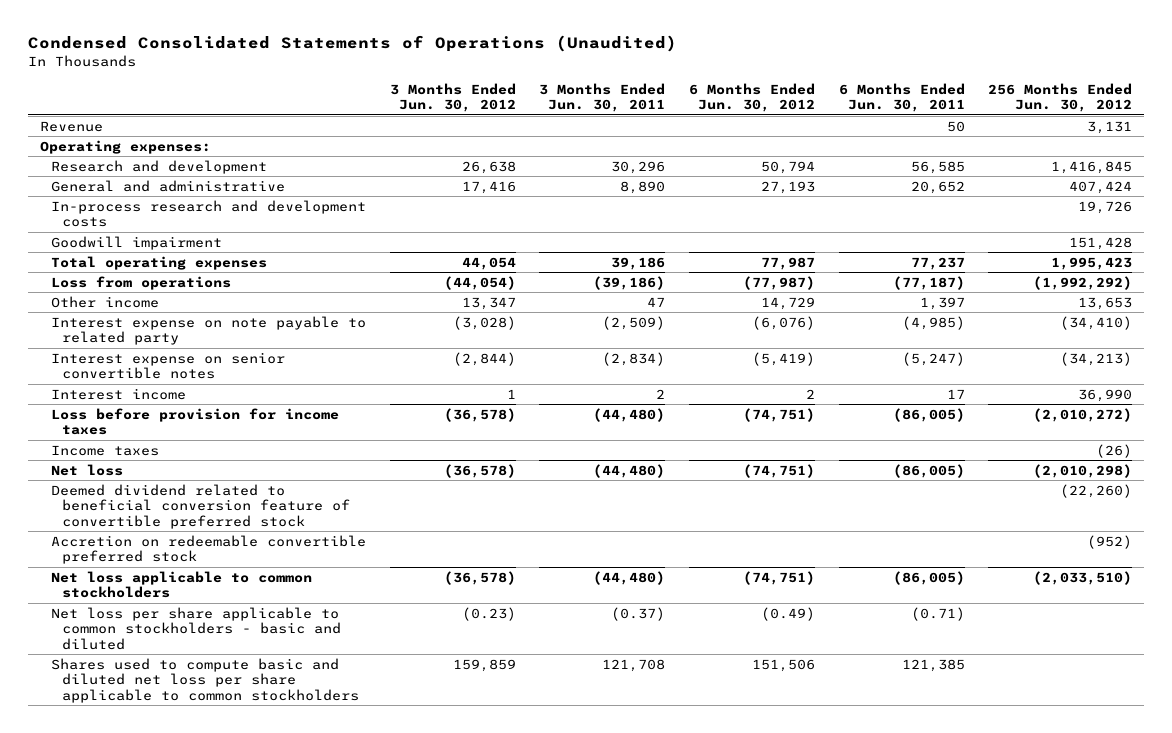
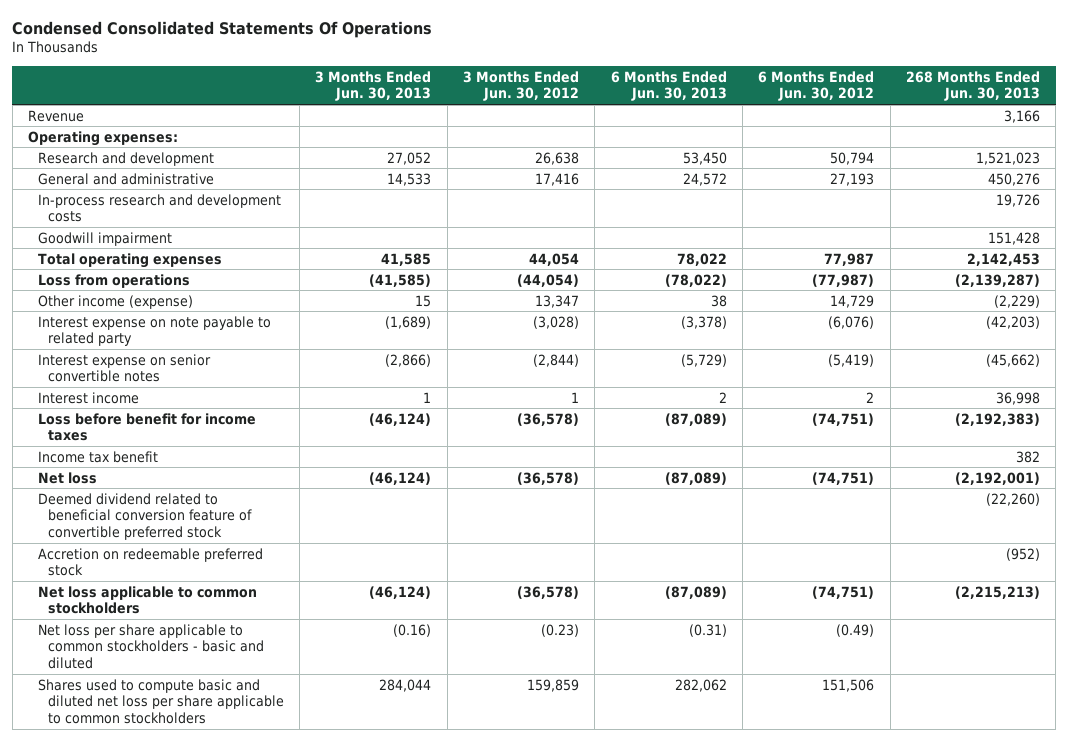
[28,35,678,53] Condensed Consolidated Statements of Operations (Unaudited) -> [12,20,433,38] Condensed Consolidated Statements Of Operations
[539,82,666,113] 3 Months Ended Jun. 30, 2011 -> none
[838,82,965,113] 6 Months Ended Jun. 30, 2011 -> none
[988,82,1133,113] 256 Months Ended Jun. 30, 2012 -> none
none -> [315,70,432,102] 3 Months Ended Jun. 30, 2013
none -> [610,70,727,102] 6 Months Ended Jun. 30, 2013
none -> [905,70,1040,102] 268 Months Ended Jun. 30, 2013
[50,295,159,308] Other income -> [37,294,193,309] Other income (expense)
[50,407,339,436] Loss before provision for income taxes -> [37,412,256,442] Loss before benefit for income taxes
[50,444,159,456] Income taxes -> [37,450,158,463] Income tax benefit
[50,534,366,565] Accretion on redeemable convertible preferred stock -> [37,547,263,577] Accretion on redeemable preferred stock

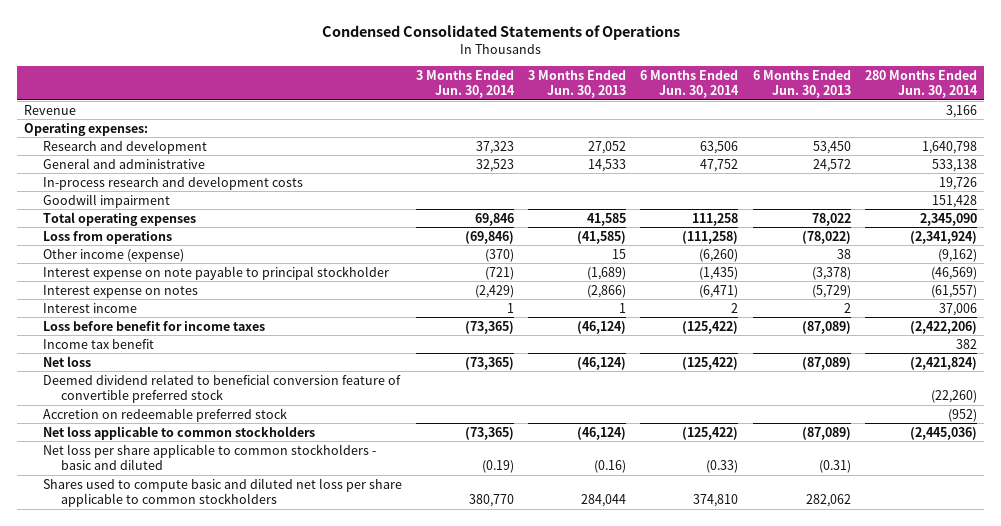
[12,20,433,38] Condensed Consolidated Statements Of Operations -> [321,24,680,40] Condensed Consolidated Statements of Operations
[462,70,579,102] 3 Months Ended Jun. 30, 2012 -> none
[758,70,875,102] 6 Months Ended Jun. 30, 2012 -> none
[905,70,1040,102] 268 Months Ended Jun. 30, 2013 -> none
none -> [415,70,515,99] 3 Months Ended Jun. 30, 2014
none -> [640,70,740,99] 6 Months Ended Jun. 30, 2014
none -> [864,70,978,99] 280 Months Ended Jun. 30, 2014
[37,315,271,347] Interest expense on note payable to related party -> [42,265,389,280] Interest expense on note payable to principal stockholder
[37,353,211,383] Interest expense on senior convertible notes -> [42,284,198,298] Interest expense on notes

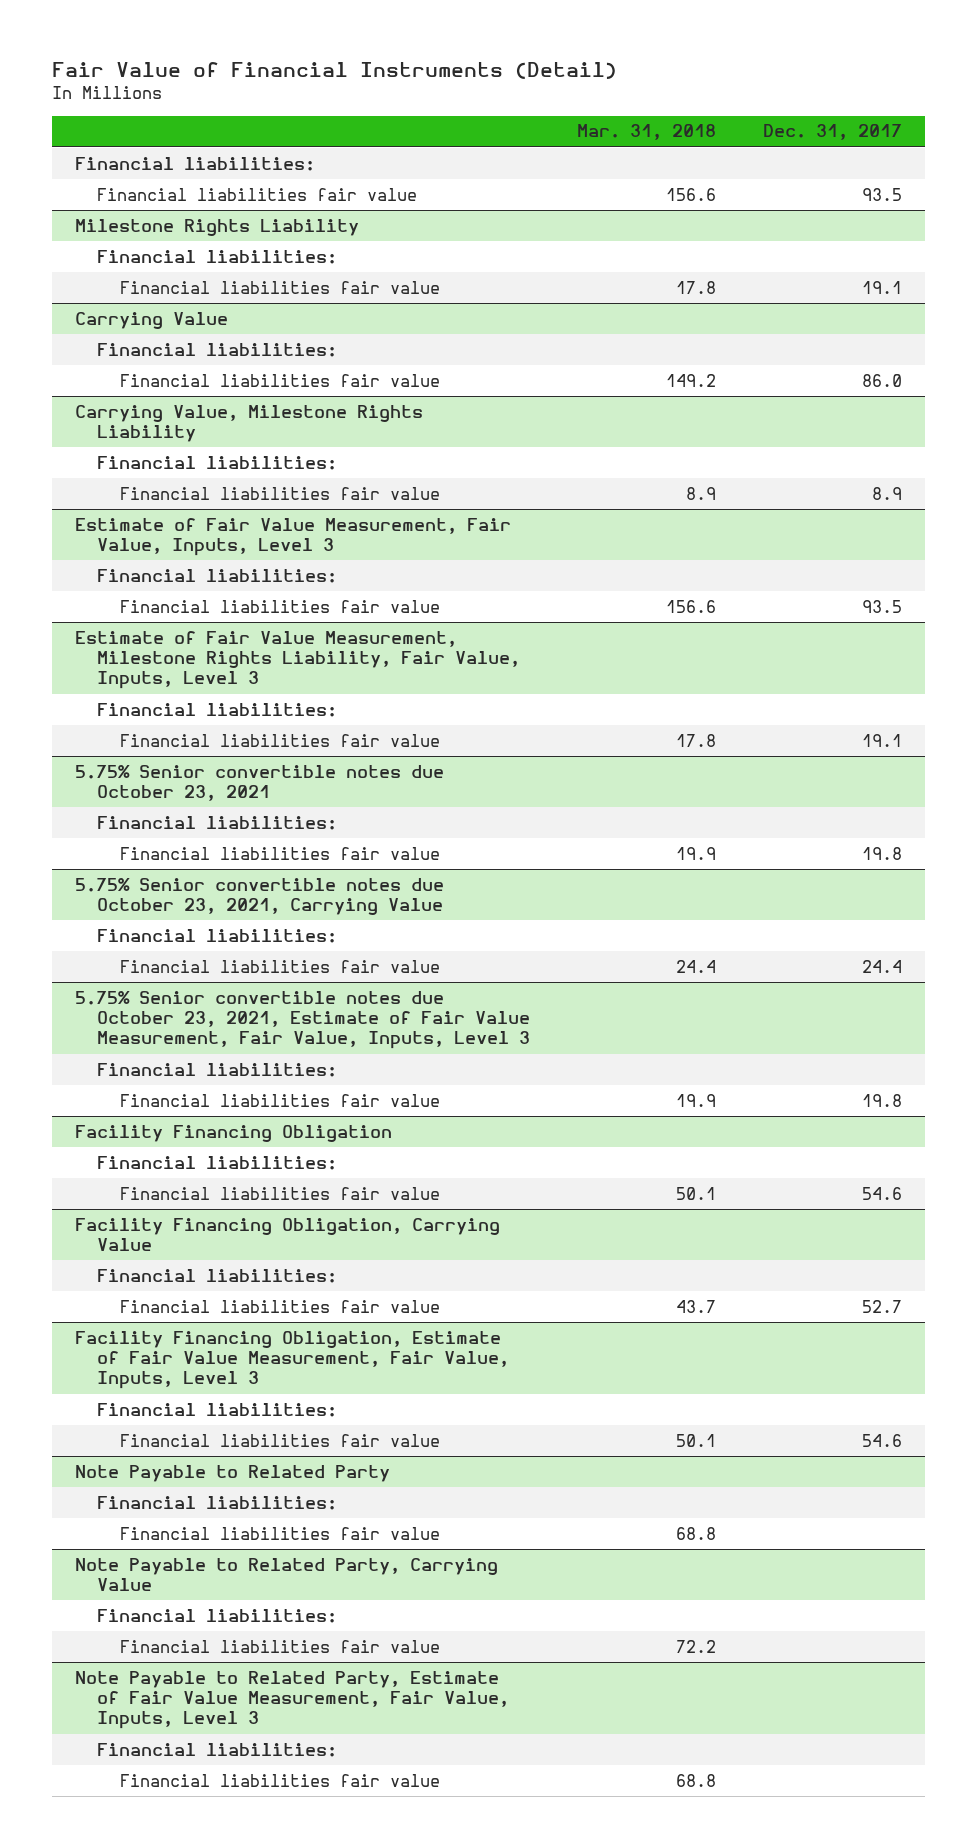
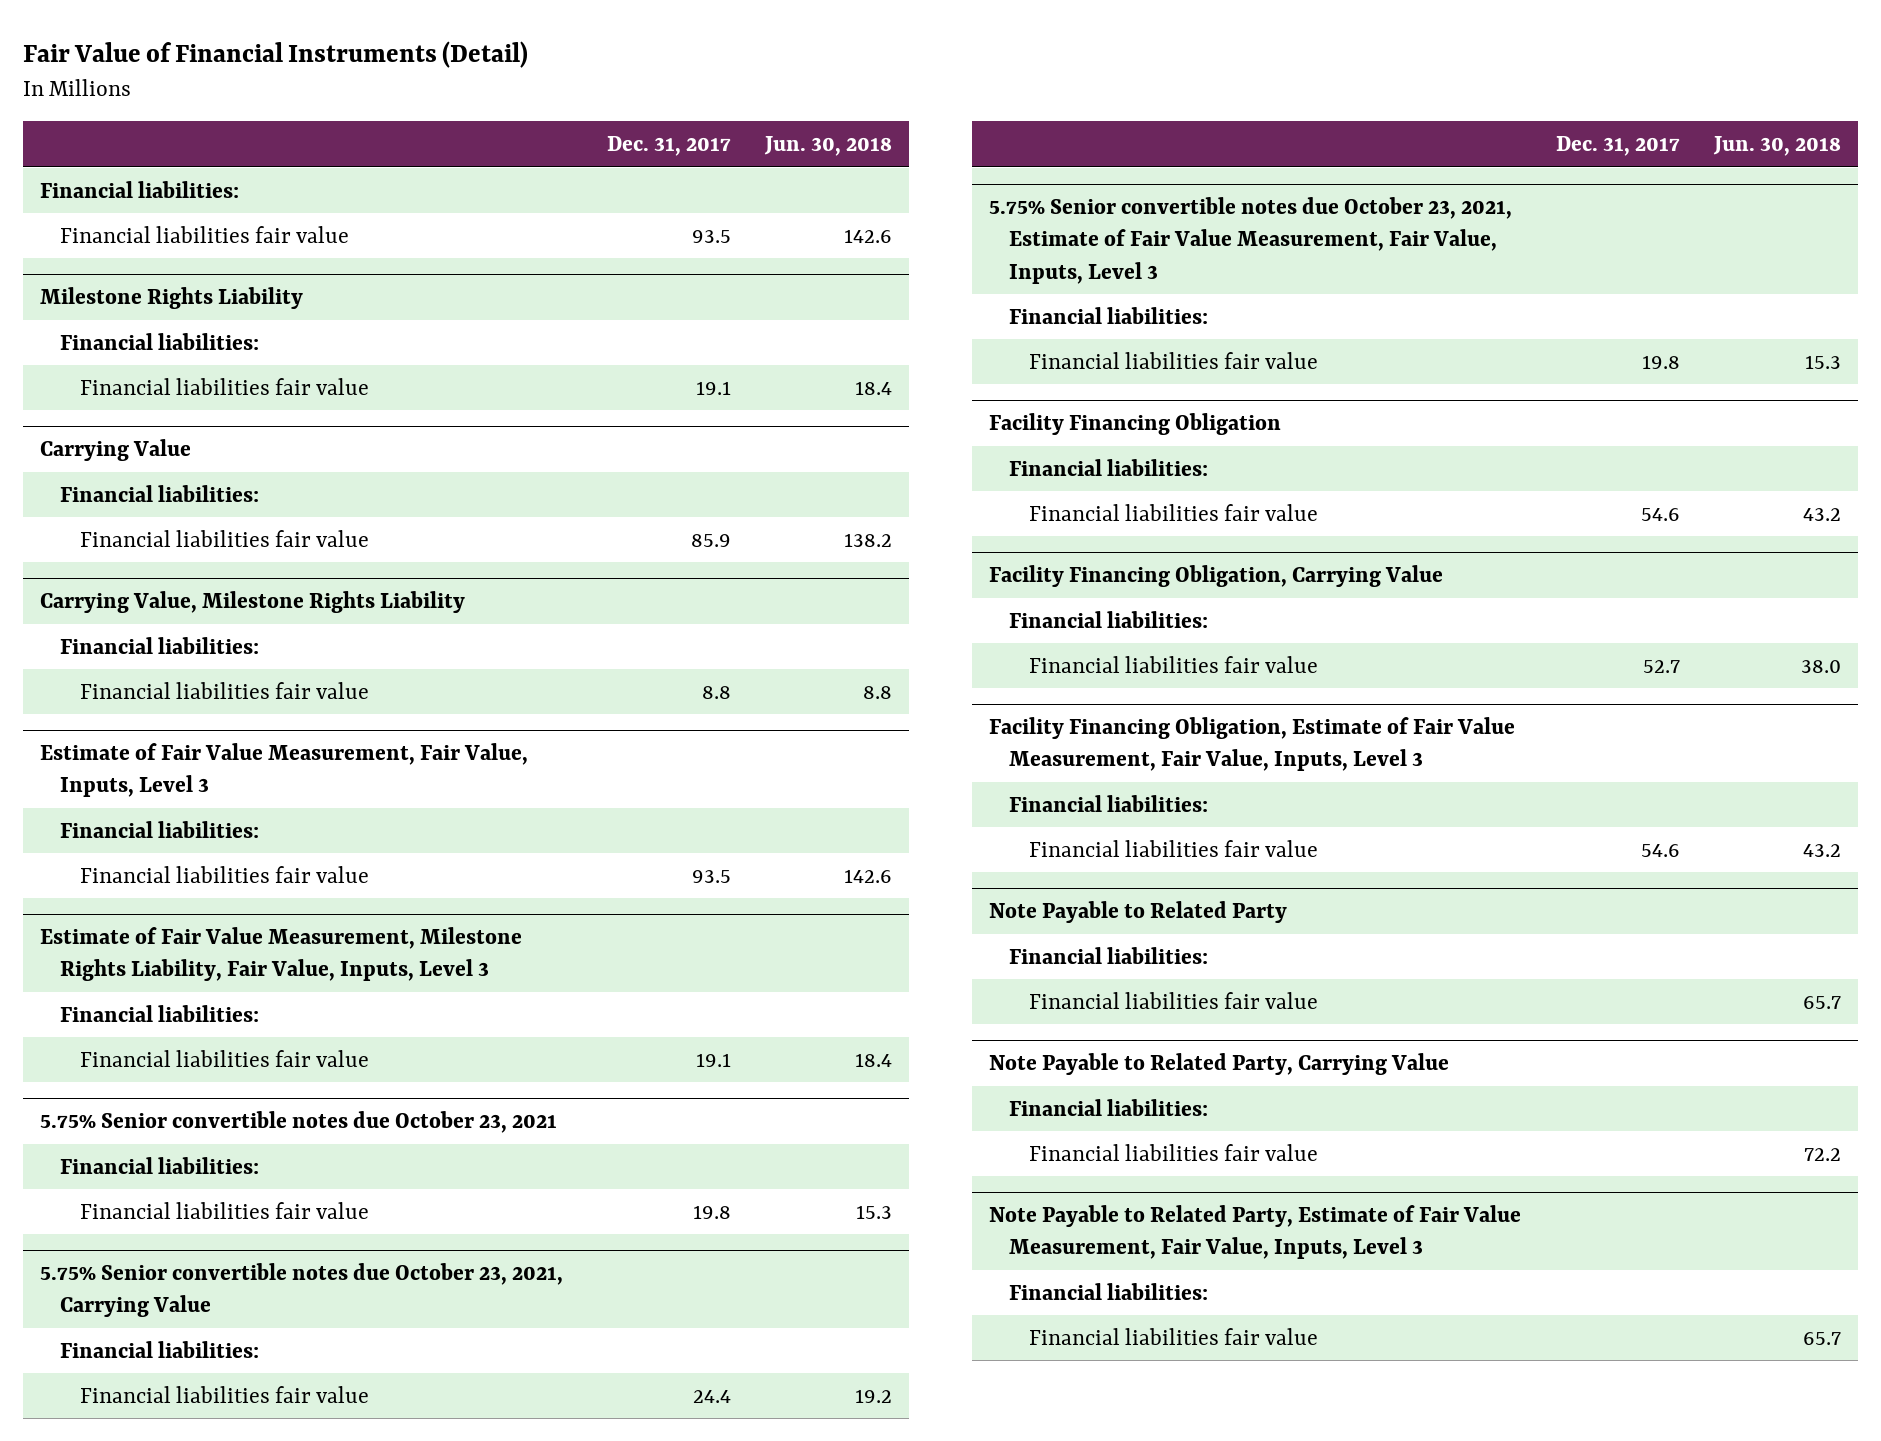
[577,124,717,141] Mar. 31, 2018 -> none
none -> [764,136,893,157] Jun. 30, 2018
[861,373,902,387] 86.0 -> [690,533,731,547] 85.9
[871,486,902,500] 8.9 -> [701,685,731,699] 8.8

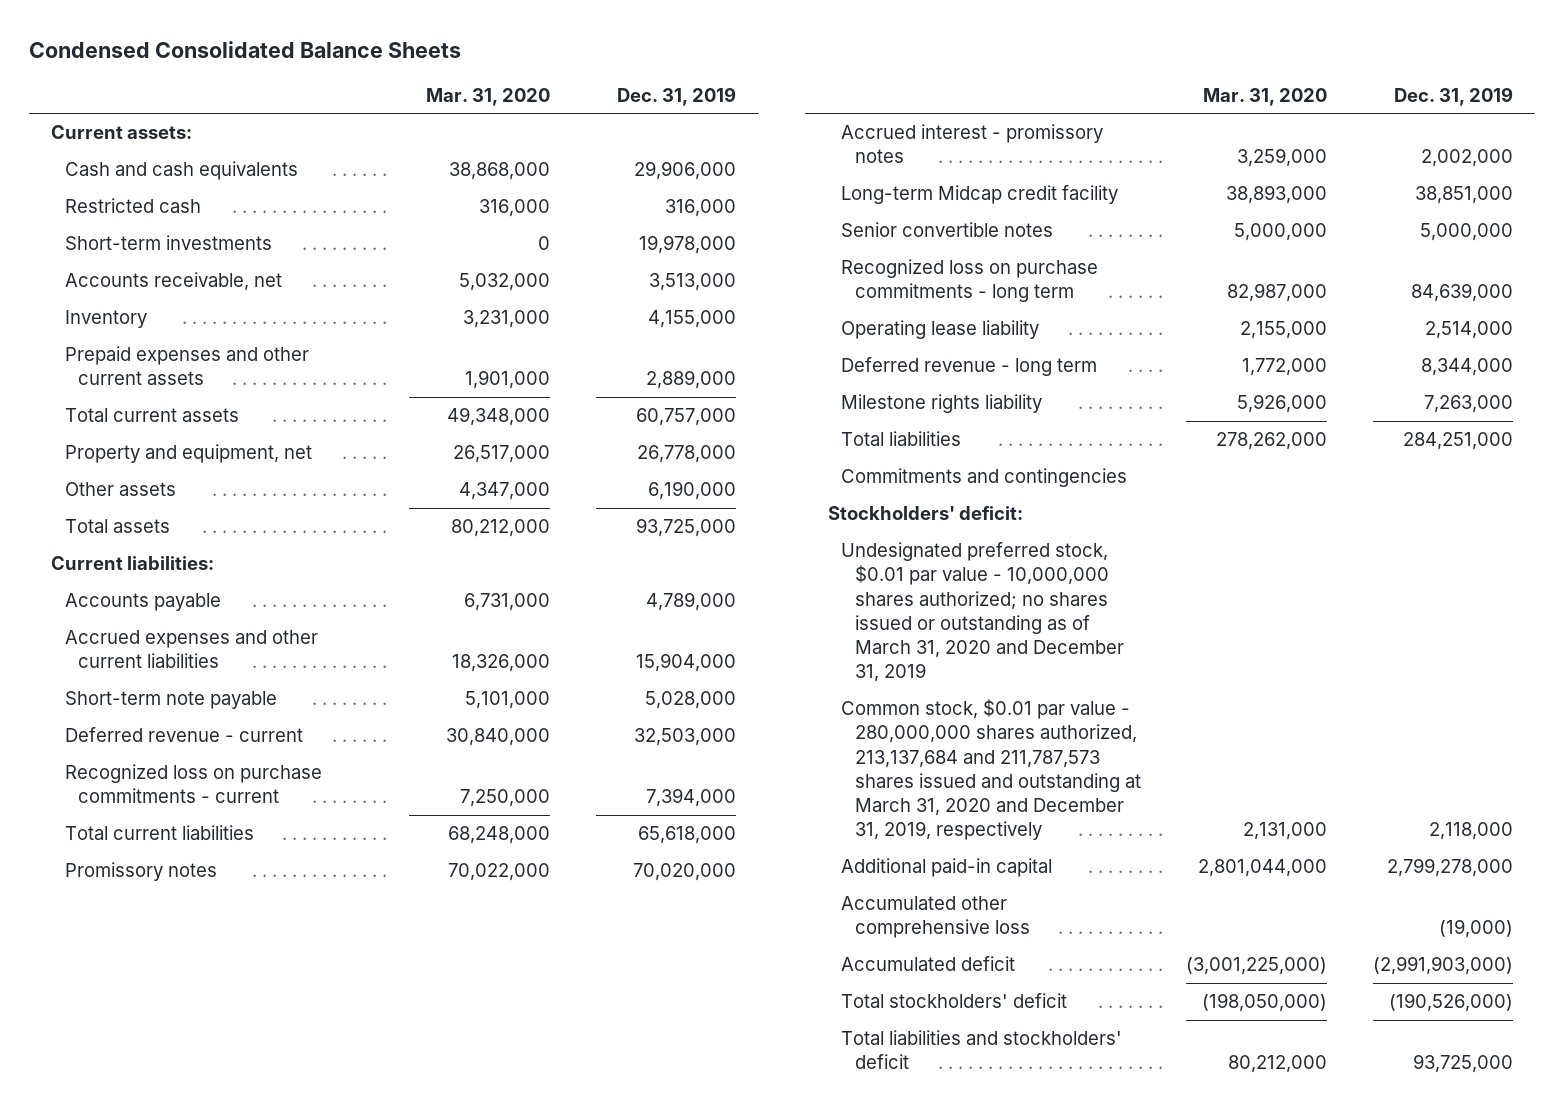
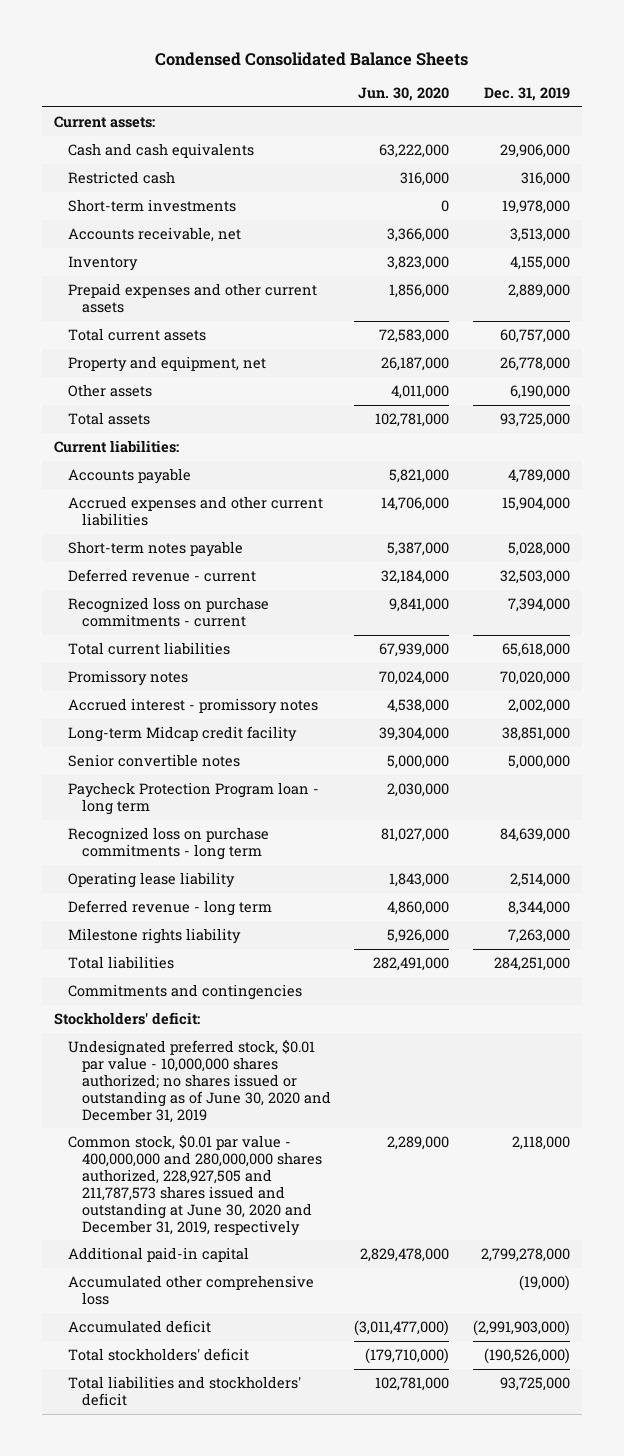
[426,87,551,106] Mar. 31, 2020 -> none
none -> [358,87,450,102] Jun. 30, 2020
[64,691,277,710] Short-term note payable -> [67,541,243,558] Short-term notes payable
none -> [67,782,319,816] Paycheck Protection Program loan - long term
[841,542,1124,683] Undesignated preferred stock, $0.01 par value - 10,000,000 shares authorized; no shares issued or outstanding as of March 31, 2020 and December 31, 2019 -> [67,1040,331,1123] Undesignated preferred stock, $0.01 par value - 10,000,000 shares authorized; no shares issued or outstanding as of June 30, 2020 and December 31, 2019
[841,699,1141,841] Common stock, $0.01 par value - 280,000,000 shares authorized, 213,137,684 and 211,787,573 shares issued and outstanding at March 31, 2020 and December 31, 2019, respectively -> [67,1135,322,1236] Common stock, $0.01 par value - 400,000,000 and 280,000,000 shares authorized, 228,927,505 and 211,787,573 shares issued and outstanding at June 30, 2020 and December 31, 2019, respectively

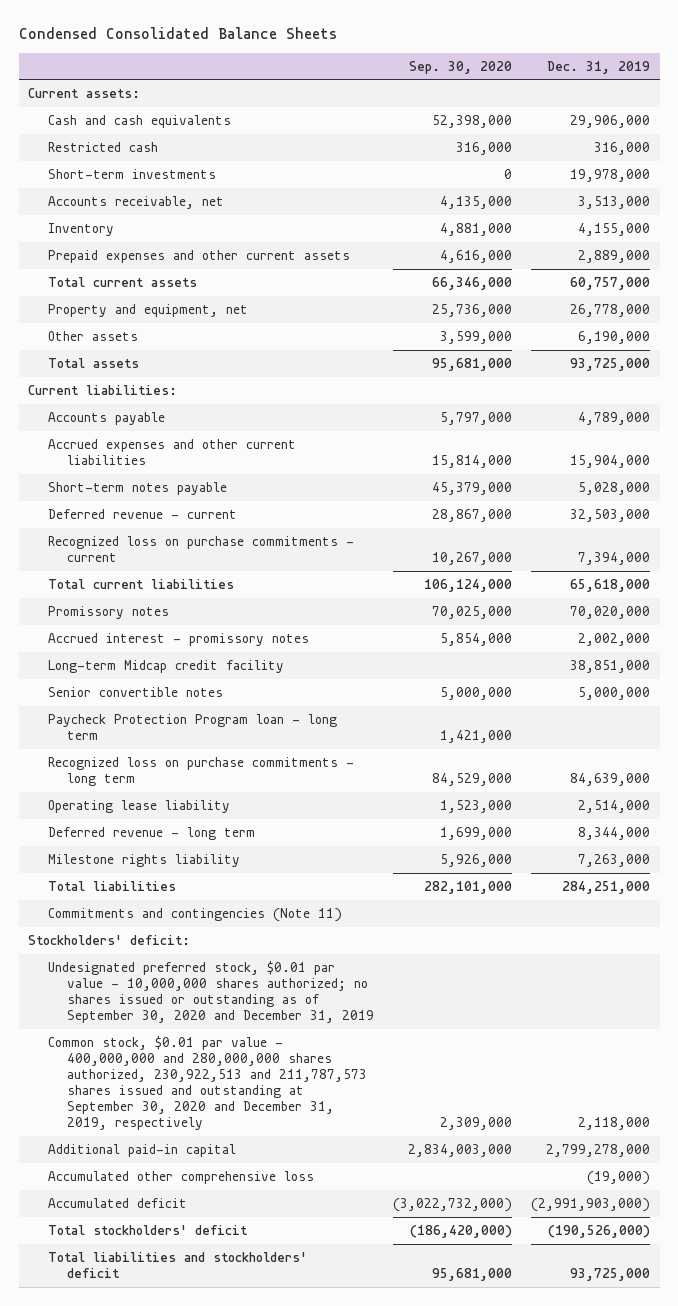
[358,87,450,102] Jun. 30, 2020 -> none
none -> [409,60,513,74] Sep. 30, 2020
[67,984,302,1001] Commitments and contingencies -> [47,907,342,922] Commitments and contingencies (Note 11)
[67,1040,331,1123] Undesignated preferred stock, $0.01 par value - 10,000,000 shares authorized; no shares issued or outstanding as of June 30, 2020 and December 31, 2019 -> [47,960,375,1023] Undesignated preferred stock, $0.01 par value - 10,000,000 shares authorized; no shares issued or outstanding as of September 30, 2020 and December 31, 2019
[67,1135,322,1236] Common stock, $0.01 par value - 400,000,000 and 280,000,000 shares authorized, 228,927,505 and 211,787,573 shares issued and outstanding at June 30, 2020 and December 31, 2019, respectively -> [47,1035,368,1131] Common stock, $0.01 par value - 400,000,000 and 280,000,000 shares authorized, 230,922,513 and 211,787,573 shares issued and outstanding at September 30, 2020 and December 31, 2019, respectively

